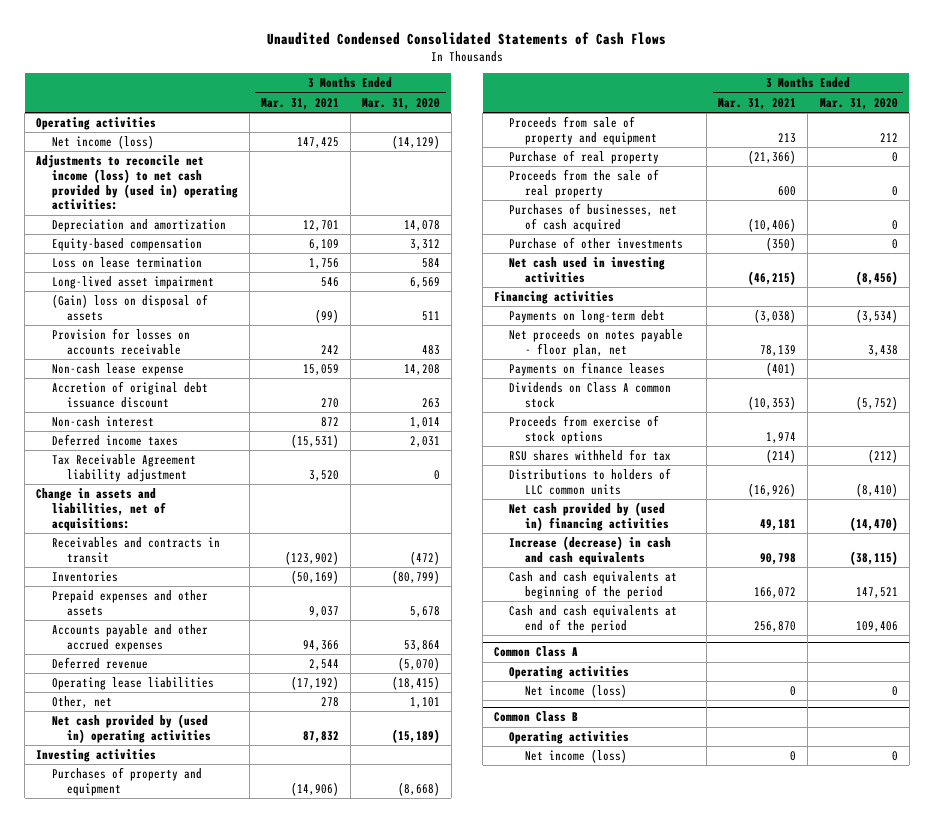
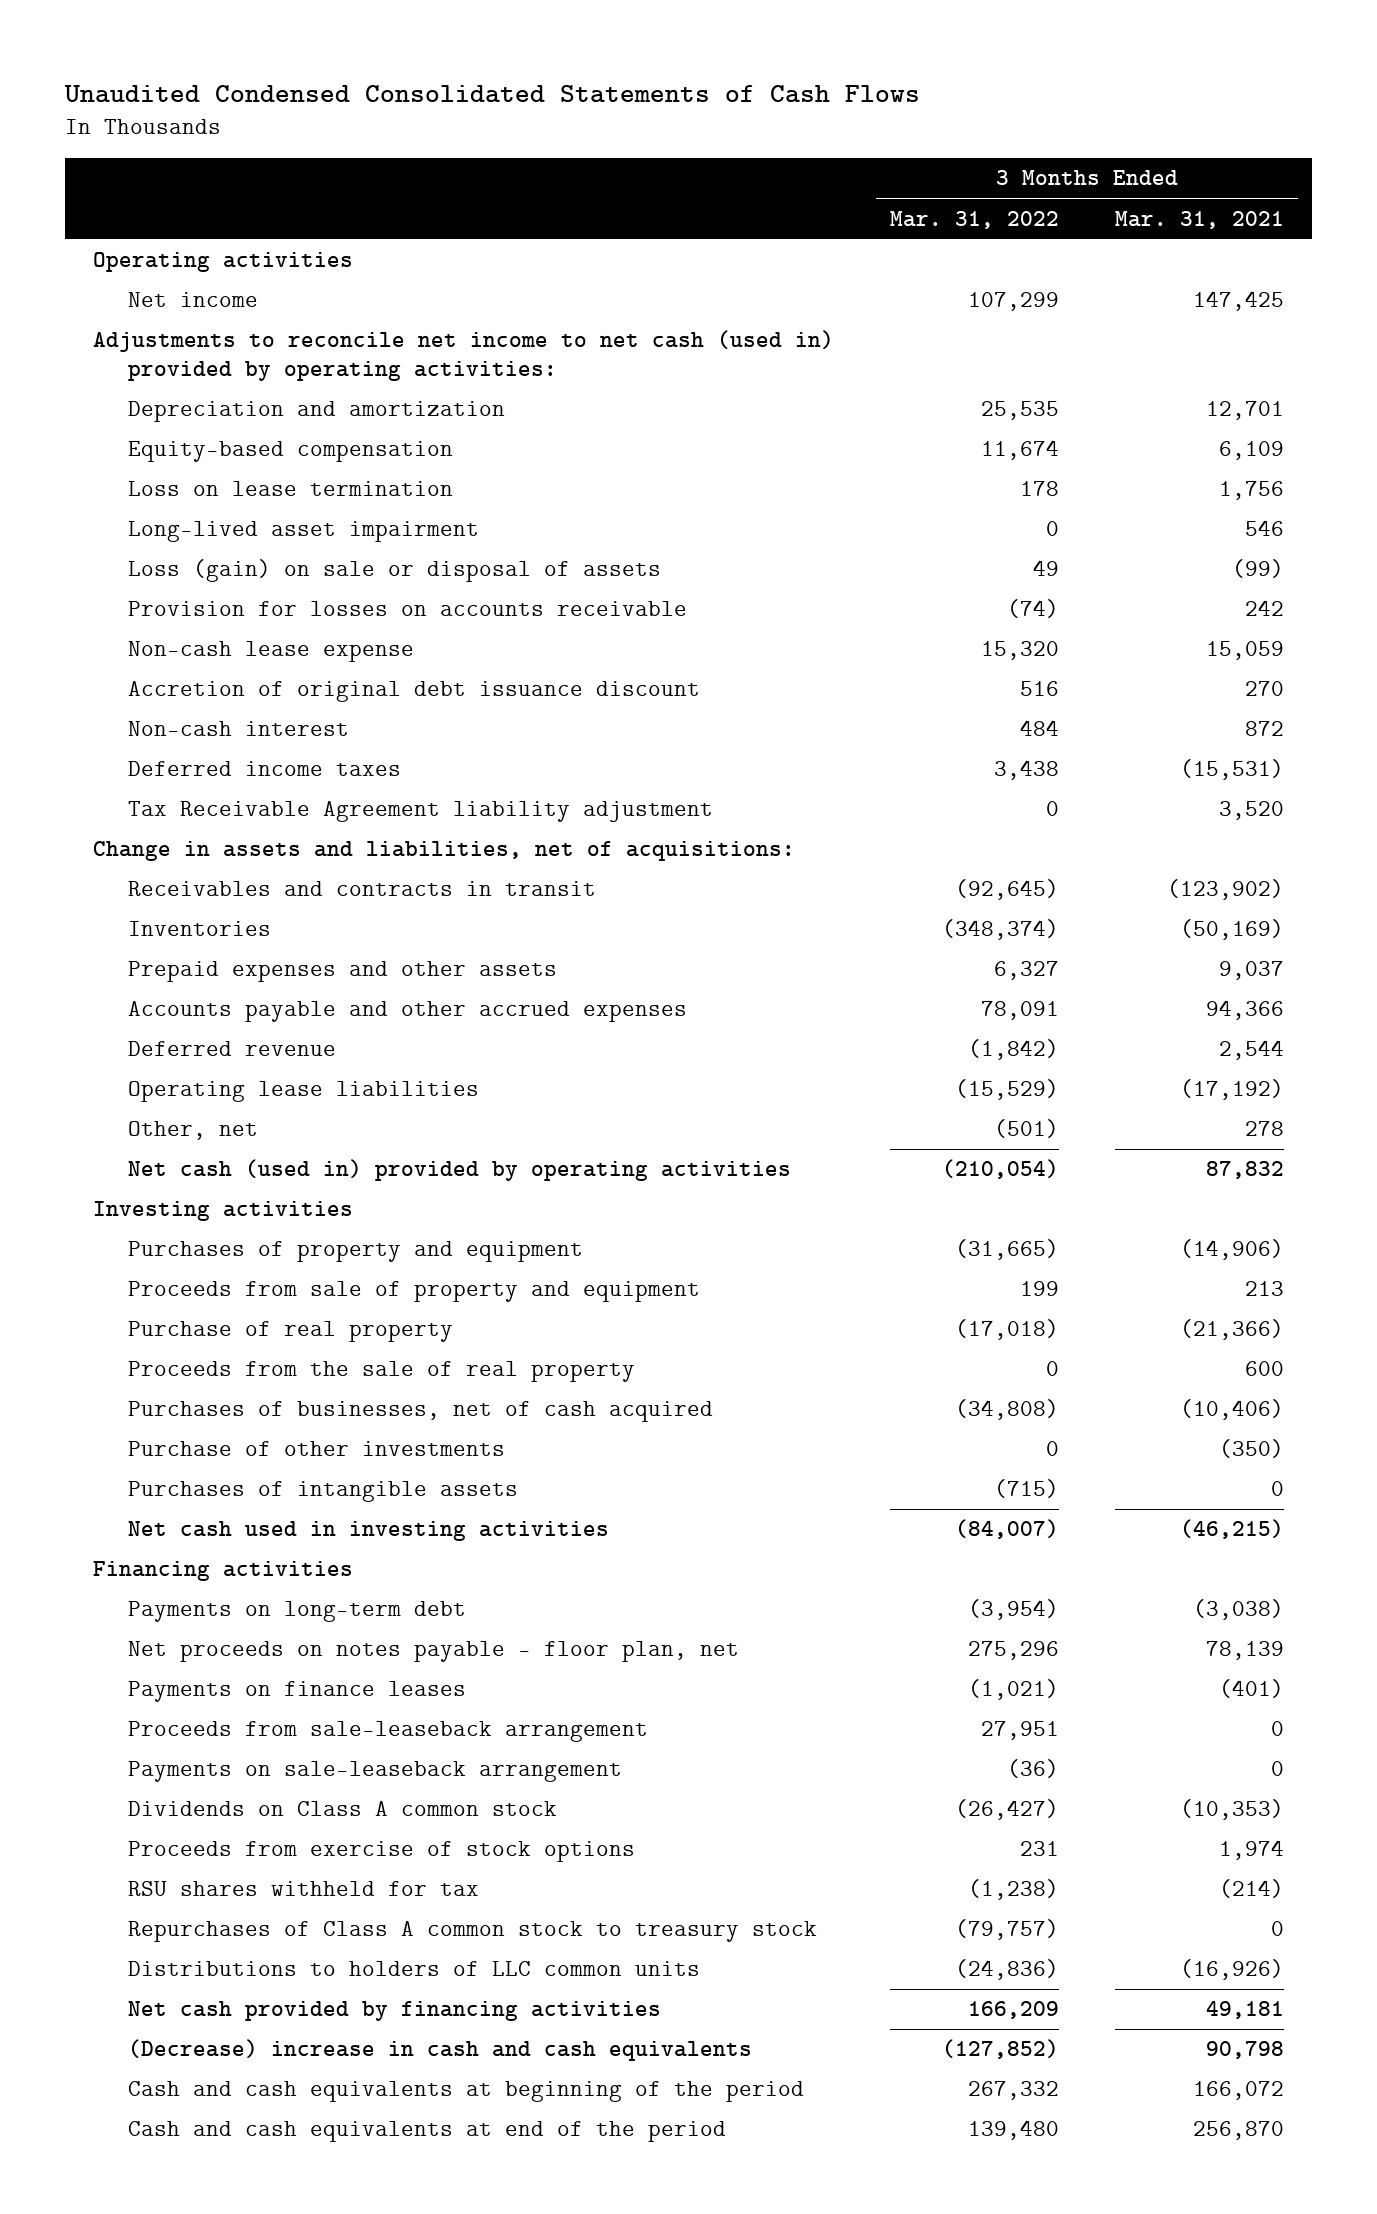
[361,97,440,110] Mar. 31, 2020 -> none
none -> [890,210,1060,229] Mar. 31, 2022
[51,135,154,150] Net income (loss) -> [128,292,259,308] Net income
[36,155,238,211] Adjustments to reconcile net income (loss) to net cash provided by (used in) operating activities: -> [92,330,834,381] Adjustments to reconcile net income to net cash (used in) provided by operating activities:
[51,294,208,321] (Gain) loss on disposal of assets -> [128,559,662,583] Loss (gain) on sale or disposal of assets
[51,714,211,743] Net cash provided by (used in) operating activities -> [128,1159,792,1182] Net cash (used in) provided by operating activities
none -> [128,1481,519,1503] Purchases of intangible assets
none -> [128,1721,649,1743] Proceeds from sale-leaseback arrangement
none -> [128,1761,623,1783] Payments on sale-leaseback arrangement
none -> [128,1921,818,1943] Repurchases of Class A common stock to treasury stock
[509,502,669,531] Net cash provided by (used in) financing activities -> [128,2001,662,2022] Net cash provided by financing activities
[509,536,672,565] Increase (decrease) in cash and cash equivalents -> [128,2039,753,2062] (Decrease) increase in cash and cash equivalents
[494,646,579,658] Common Class A -> none
[509,666,630,680] Operating activities -> none
[524,684,627,699] Net income (loss) -> none
[494,711,579,723] Common Class B -> none
[509,731,630,745] Operating activities -> none
[524,749,627,764] Net income (loss) -> none

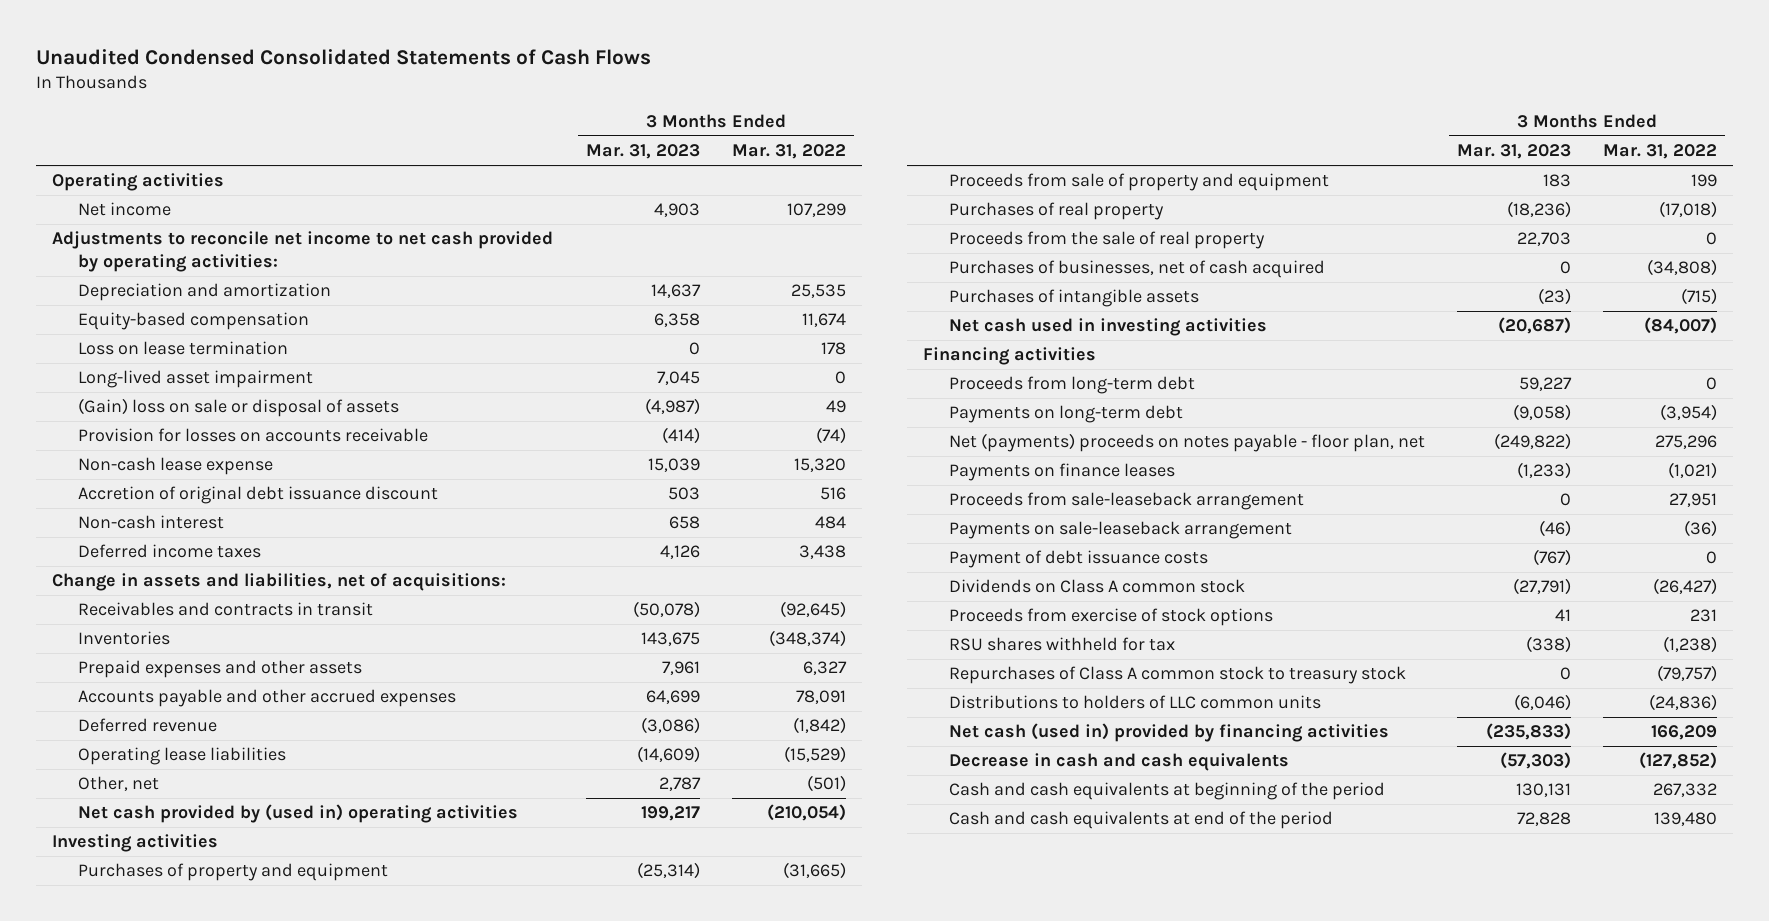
[1115,210,1285,229] Mar. 31, 2021 -> none
none -> [585,144,700,160] Mar. 31, 2023
[92,330,834,381] Adjustments to reconcile net income to net cash (used in) provided by operating activities: -> [52,231,554,273] Adjustments to reconcile net income to net cash provided by operating activities:
[128,559,662,583] Loss (gain) on sale or disposal of assets -> [77,398,399,418] (Gain) loss on sale or disposal of assets
[128,801,714,823] Tax Receivable Agreement liability adjustment -> none
[128,1159,792,1182] Net cash (used in) provided by operating activities -> [77,804,518,824] Net cash provided by (used in) operating activities
[128,1321,454,1343] Purchase of real property -> [949,202,1165,221] Purchases of real property
[128,1441,506,1457] Purchase of other investments -> none
none -> [949,376,1196,395] Proceeds from long-term debt
[128,1641,740,1663] Net proceeds on notes payable - floor plan, net -> [949,433,1426,453] Net (payments) proceeds on notes payable - floor plan, net
none -> [949,550,1209,569] Payment of debt issuance costs
[128,2001,662,2022] Net cash provided by financing activities -> [949,723,1390,743] Net cash (used in) provided by financing activities
[128,2039,753,2062] (Decrease) increase in cash and cash equivalents -> [949,753,1290,772] Decrease in cash and cash equivalents

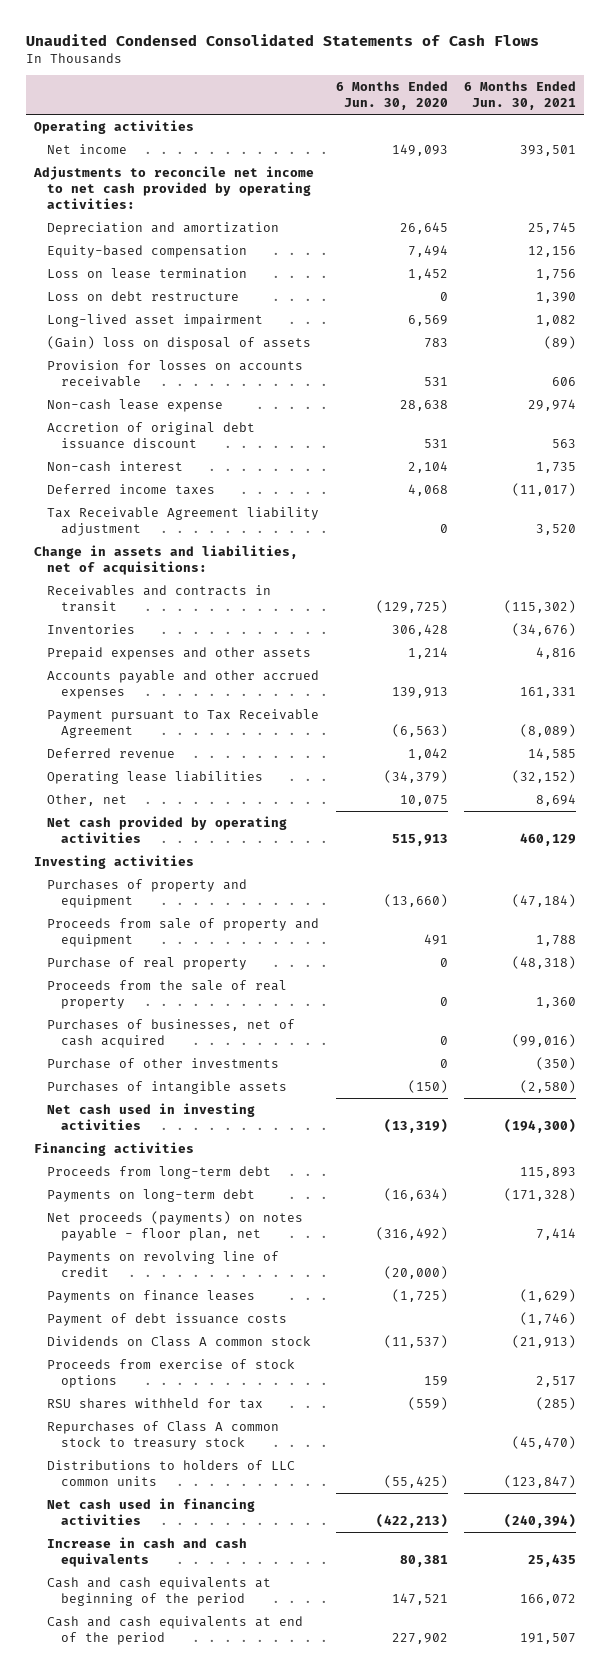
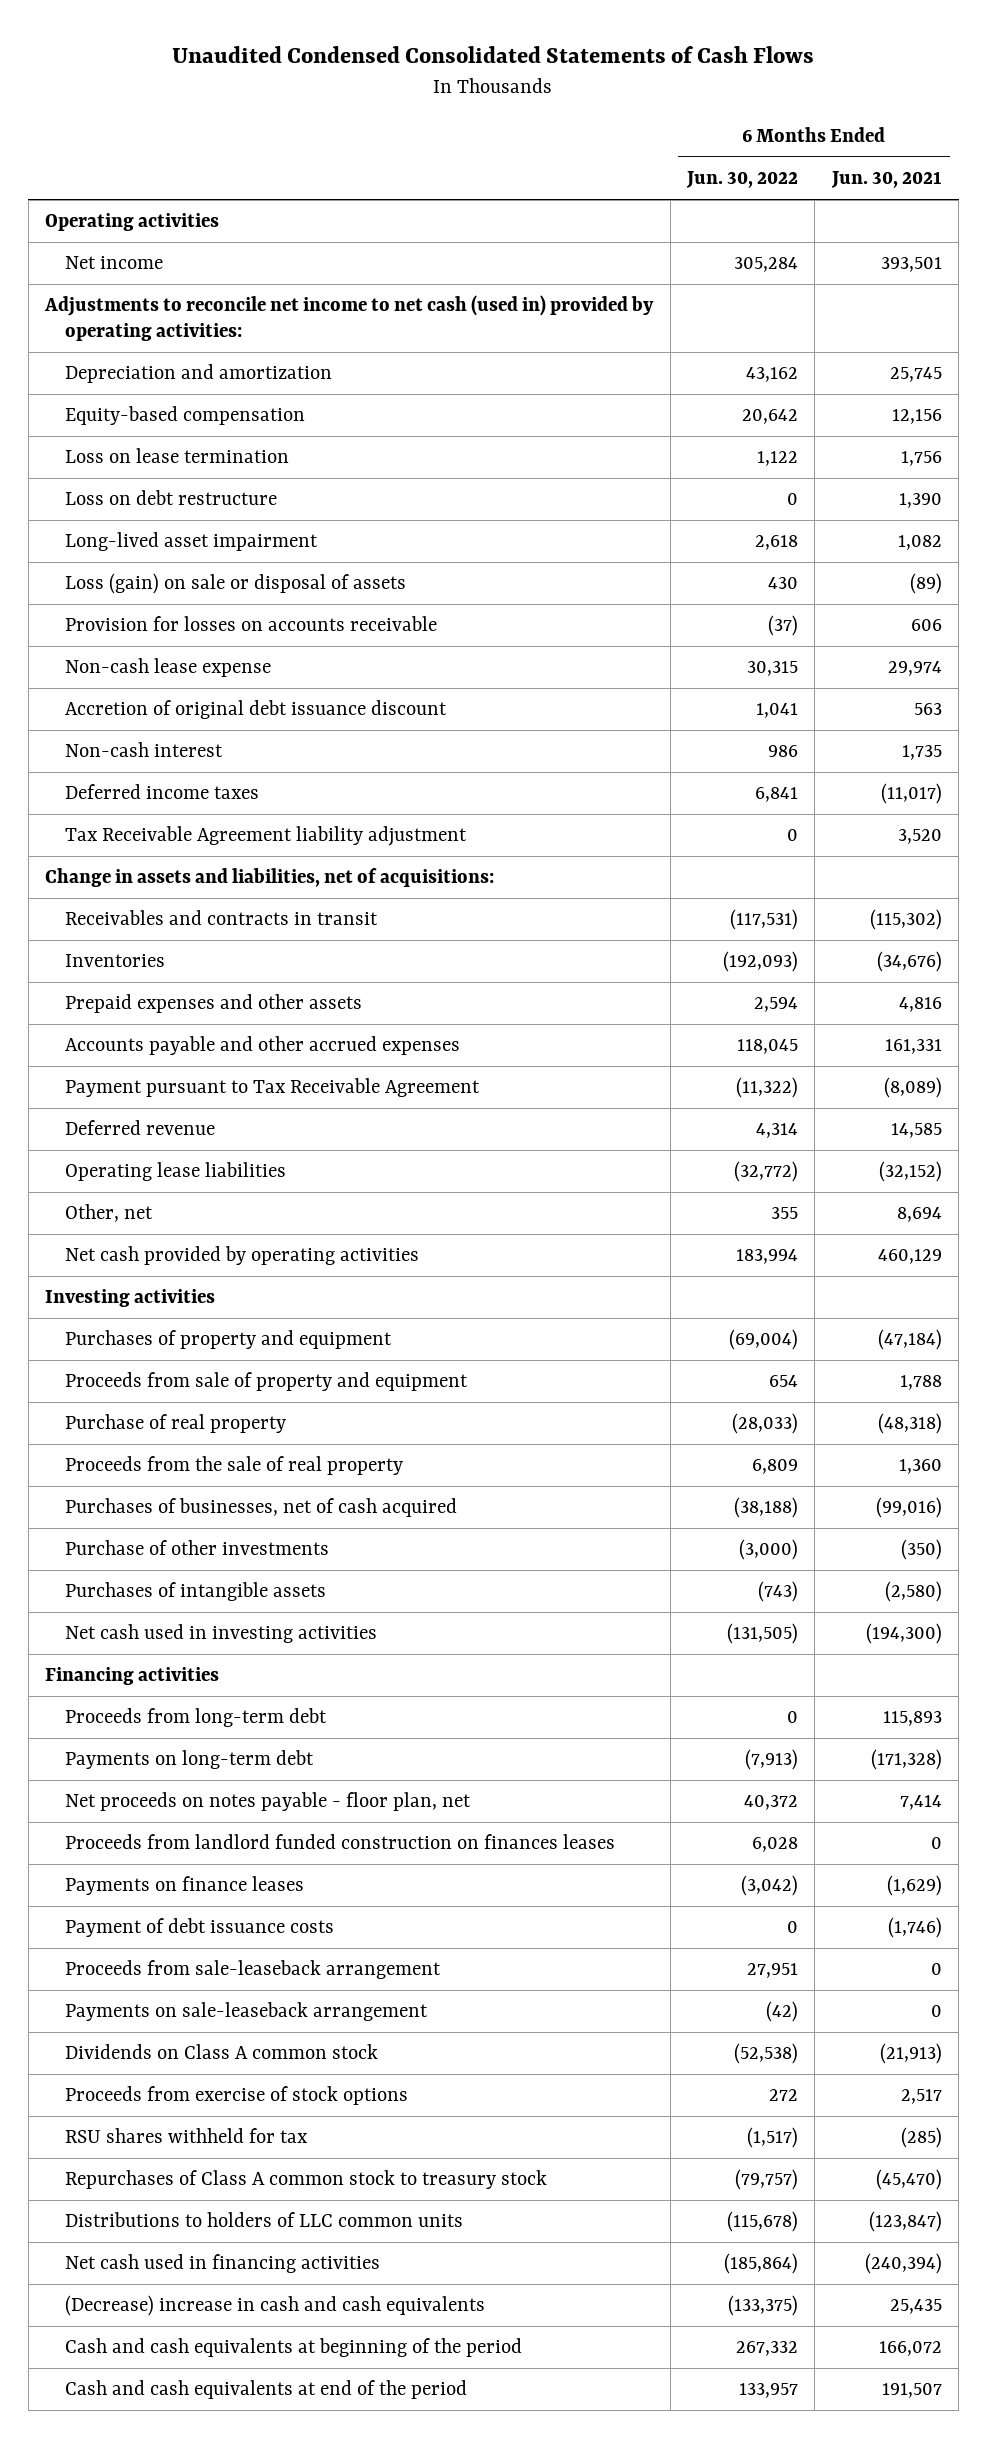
[335,81,448,111] 6 Months Ended Jun. 30, 2020 -> none
none -> [685,171,798,189] Jun. 30, 2022
[32,165,314,210] Adjustments to reconcile net income to net cash provided by operating activities: -> [44,295,655,341] Adjustments to reconcile net income to net cash (used in) provided by operating activities:
[47,335,312,350] (Gain) loss on disposal of assets -> [65,573,407,595] Loss (gain) on sale or disposal of assets
[47,1250,280,1278] Payments on revolving line of credit -> none
[47,1210,304,1242] Net proceeds (payments) on notes payable - floor plan, net -> [65,1792,472,1812] Net proceeds on notes payable - floor plan, net
none -> [65,1834,616,1850] Proceeds from landlord funded construction on finances leases
none -> [65,1960,442,1980] Proceeds from sale-leaseback arrangement
none -> [65,2002,429,2022] Payments on sale-leaseback arrangement
[47,1536,248,1568] Increase in cash and cash equivalents -> [65,2295,486,2317] (Decrease) increase in cash and cash equivalents

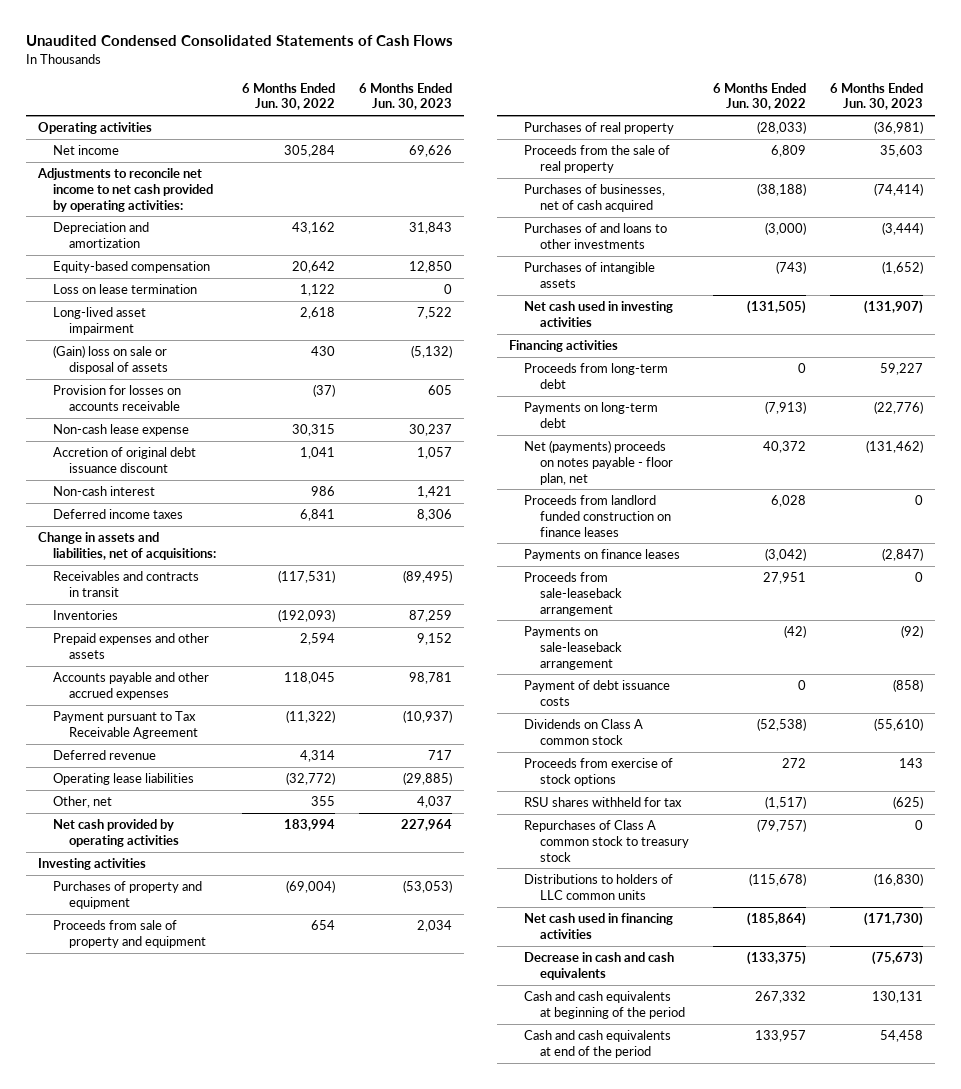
[830,171,942,189] Jun. 30, 2021 -> none
none -> [359,82,453,111] 6 Months Ended Jun. 30, 2023
[44,295,655,341] Adjustments to reconcile net income to net cash (used in) provided by operating activities: -> [36,168,214,212] Adjustments to reconcile net income to net cash provided by operating activities:
[65,490,278,506] Loss on debt restructure -> none
[65,573,407,595] Loss (gain) on sale or disposal of assets -> [53,345,169,374] (Gain) loss on sale or disposal of assets
[65,826,468,847] Tax Receivable Agreement liability adjustment -> none
[65,1414,287,1434] Purchase of real property -> [524,122,675,135] Purchases of real property
[65,1540,330,1556] Purchase of other investments -> [524,223,668,249] Purchases of and loans to other investments
[65,1792,472,1812] Net proceeds on notes payable - floor plan, net -> [524,440,673,485] Net (payments) proceeds on notes payable - floor plan, net
[65,1834,616,1850] Proceeds from landlord funded construction on finances leases -> [524,495,671,537] Proceeds from landlord funded construction on finance leases
[65,1918,335,1938] Payment of debt issuance costs -> [524,680,671,706] Payment of debt issuance costs
[65,2295,486,2317] (Decrease) increase in cash and cash equivalents -> [524,952,675,980] Decrease in cash and cash equivalents

